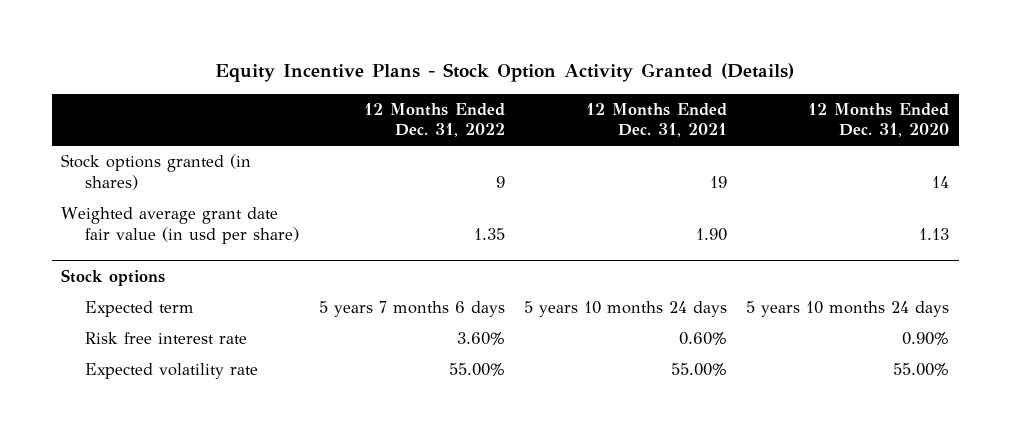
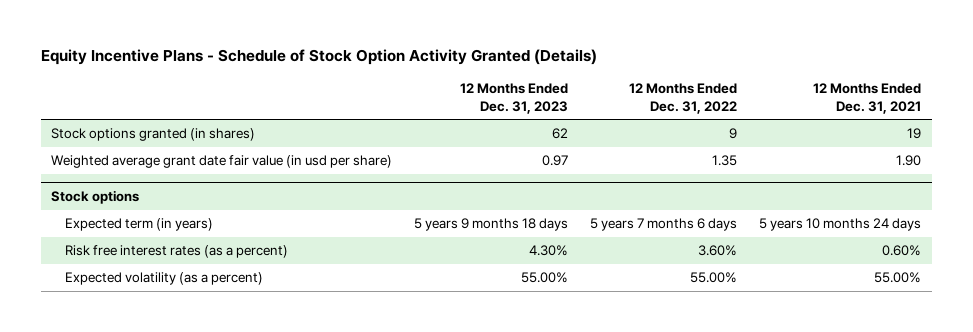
[215,63,795,83] Equity Incentive Plans - Stock Option Activity Granted (Details) -> [40,49,597,66] Equity Incentive Plans - Schedule of Stock Option Activity Granted (Details)
[808,102,950,138] 12 Months Ended Dec. 31, 2020 -> none
none -> [460,83,569,114] 12 Months Ended Dec. 31, 2023
[85,301,195,318] Expected term -> [64,218,213,232] Expected term (in years)
[85,332,248,345] Risk free interest rate -> [64,245,288,259] Risk free interest rates (as a percent)
[85,363,259,380] Expected volatility rate -> [64,272,263,286] Expected volatility (as a percent)

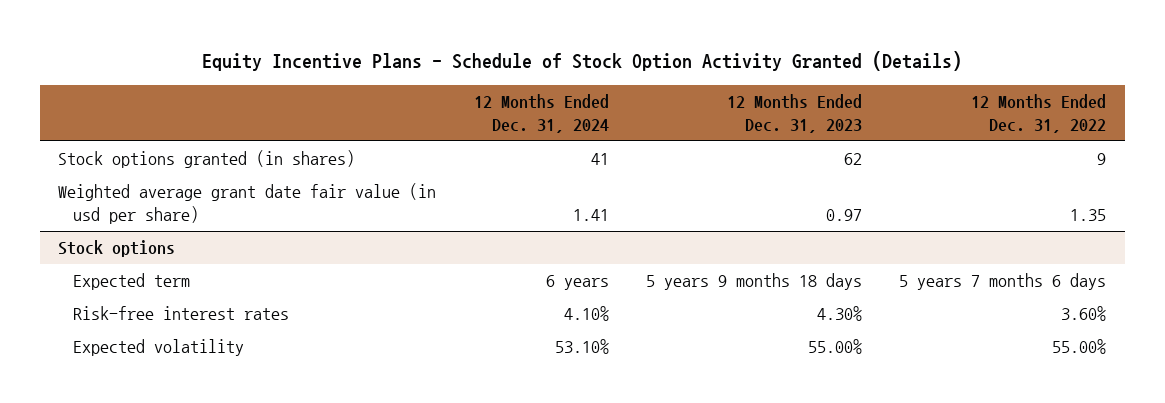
[813,83,922,114] 12 Months Ended Dec. 31, 2021 -> none
none -> [473,93,609,133] 12 Months Ended Dec. 31, 2024
[64,218,213,232] Expected term (in years) -> [73,273,191,291] Expected term
[64,245,288,259] Risk free interest rates (as a percent) -> [73,306,290,321] Risk-free interest rates
[64,272,263,286] Expected volatility (as a percent) -> [73,339,245,357] Expected volatility

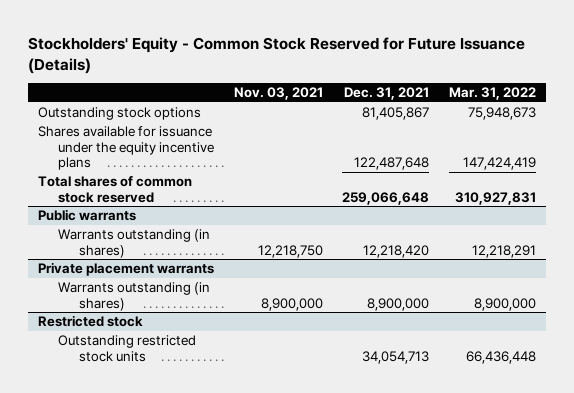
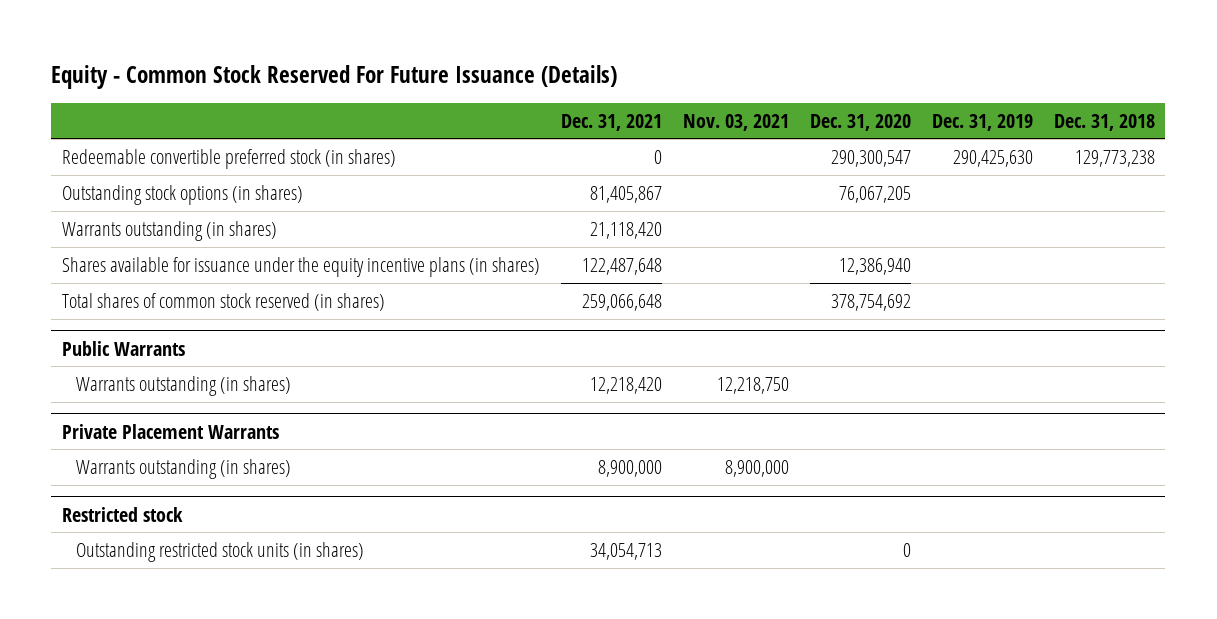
[27,36,525,74] Stockholders' Equity - Common Stock Reserved for Future Issuance (Details) -> [51,64,618,89] Equity - Common Stock Reserved For Future Issuance (Details)
[448,87,536,101] Mar. 31, 2022 -> none
none -> [809,113,911,131] Dec. 31, 2020
none -> [931,113,1033,131] Dec. 31, 2019
none -> [1053,113,1155,131] Dec. 31, 2018
none -> [61,149,396,170] Redeemable convertible preferred stock (in shares)
[37,107,201,121] Outstanding stock options -> [61,185,303,206] Outstanding stock options (in shares)
none -> [61,221,277,242] Warrants outstanding (in shares)
[37,126,215,171] Shares available for issuance under the equity incentive plans -> [61,257,540,278] Shares available for issuance under the equity incentive plans (in shares)
[37,176,192,203] Total shares of common stock reserved -> [61,293,385,312] Total shares of common stock reserved (in shares)
[37,209,136,222] Public warrants -> [61,340,185,356] Public Warrants
[37,262,214,277] Private placement warrants -> [61,423,279,439] Private Placement Warrants
[58,335,197,362] Outstanding restricted stock units -> [76,542,365,563] Outstanding restricted stock units (in shares)

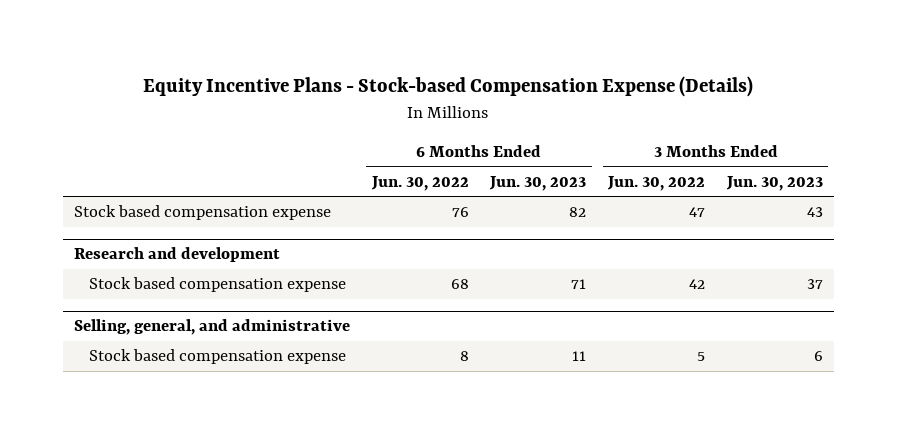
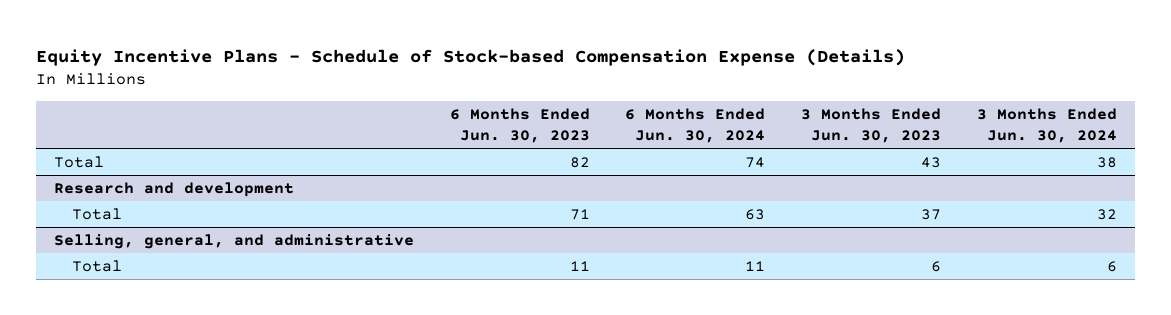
[143,76,754,98] Equity Incentive Plans - Stock-based Compensation Expense (Details) -> [35,48,905,66] Equity Incentive Plans - Schedule of Stock-based Compensation Expense (Details)
[370,175,469,191] Jun. 30, 2022 -> none
[607,175,706,191] Jun. 30, 2022 -> none
none -> [625,107,766,144] 6 Months Ended Jun. 30, 2024
none -> [977,107,1118,144] 3 Months Ended Jun. 30, 2024
[73,205,331,221] Stock based compensation expense -> [53,156,104,169] Total
[89,277,347,293] Stock based compensation expense -> [71,208,122,221] Total
[89,349,347,365] Stock based compensation expense -> [71,260,122,273] Total

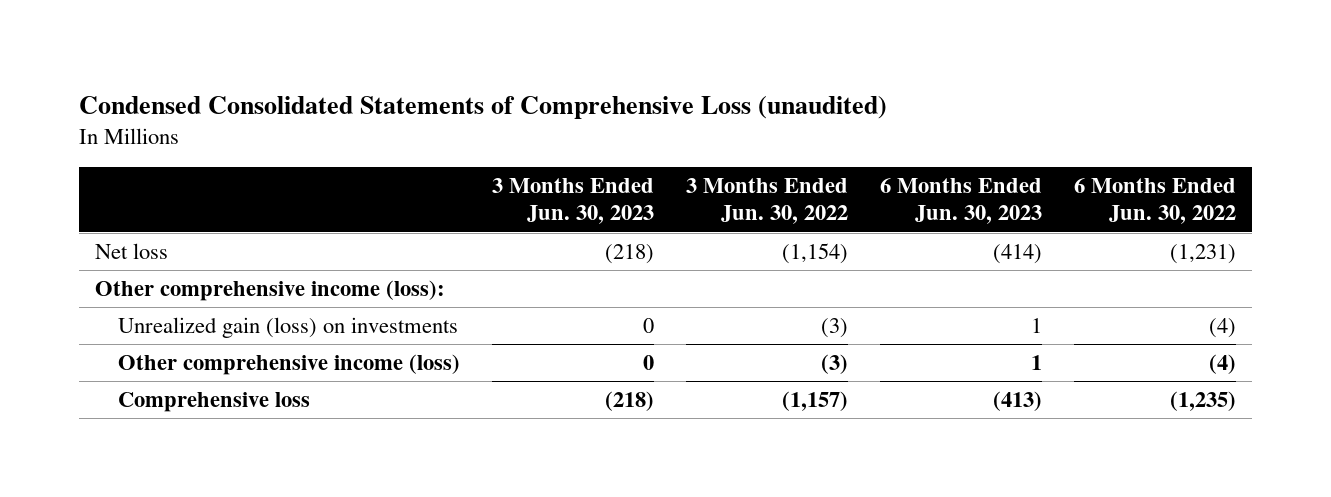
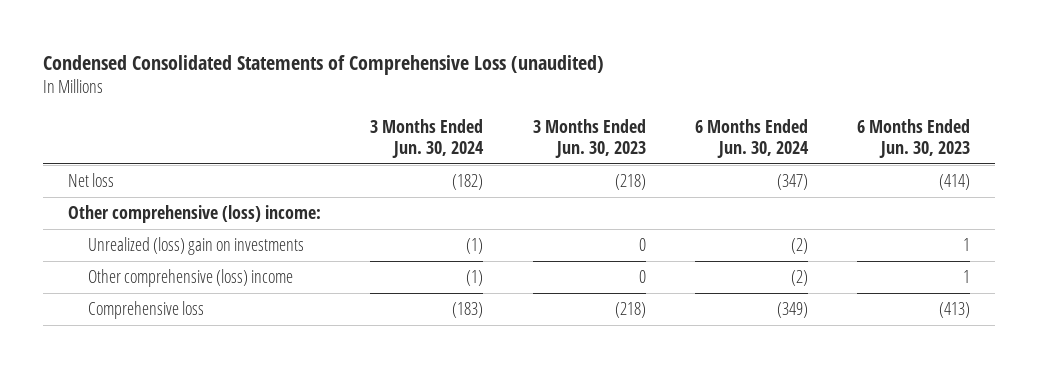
[686,178,849,225] 3 Months Ended Jun. 30, 2022 -> none
[1073,178,1236,225] 6 Months Ended Jun. 30, 2022 -> none
none -> [370,118,485,159] 3 Months Ended Jun. 30, 2024
none -> [694,118,809,159] 6 Months Ended Jun. 30, 2024
[94,280,445,302] Other comprehensive income (loss): -> [67,204,321,223] Other comprehensive (loss) income:
[118,317,459,339] Unrealized gain (loss) on investments -> [88,236,305,255] Unrealized (loss) gain on investments
[118,354,461,376] Other comprehensive income (loss) -> [88,268,294,287] Other comprehensive (loss) income

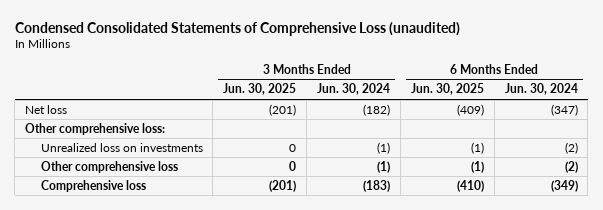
[532,118,646,159] 3 Months Ended Jun. 30, 2023 -> none
[857,118,971,159] 6 Months Ended Jun. 30, 2023 -> none
none -> [223,83,297,96] Jun. 30, 2025
none -> [410,83,484,96] Jun. 30, 2025
[67,204,321,223] Other comprehensive (loss) income: -> [25,122,166,135] Other comprehensive loss:
[88,236,305,255] Unrealized (loss) gain on investments -> [40,142,203,152] Unrealized loss on investments
[88,268,294,287] Other comprehensive (loss) income -> [40,160,178,173] Other comprehensive loss

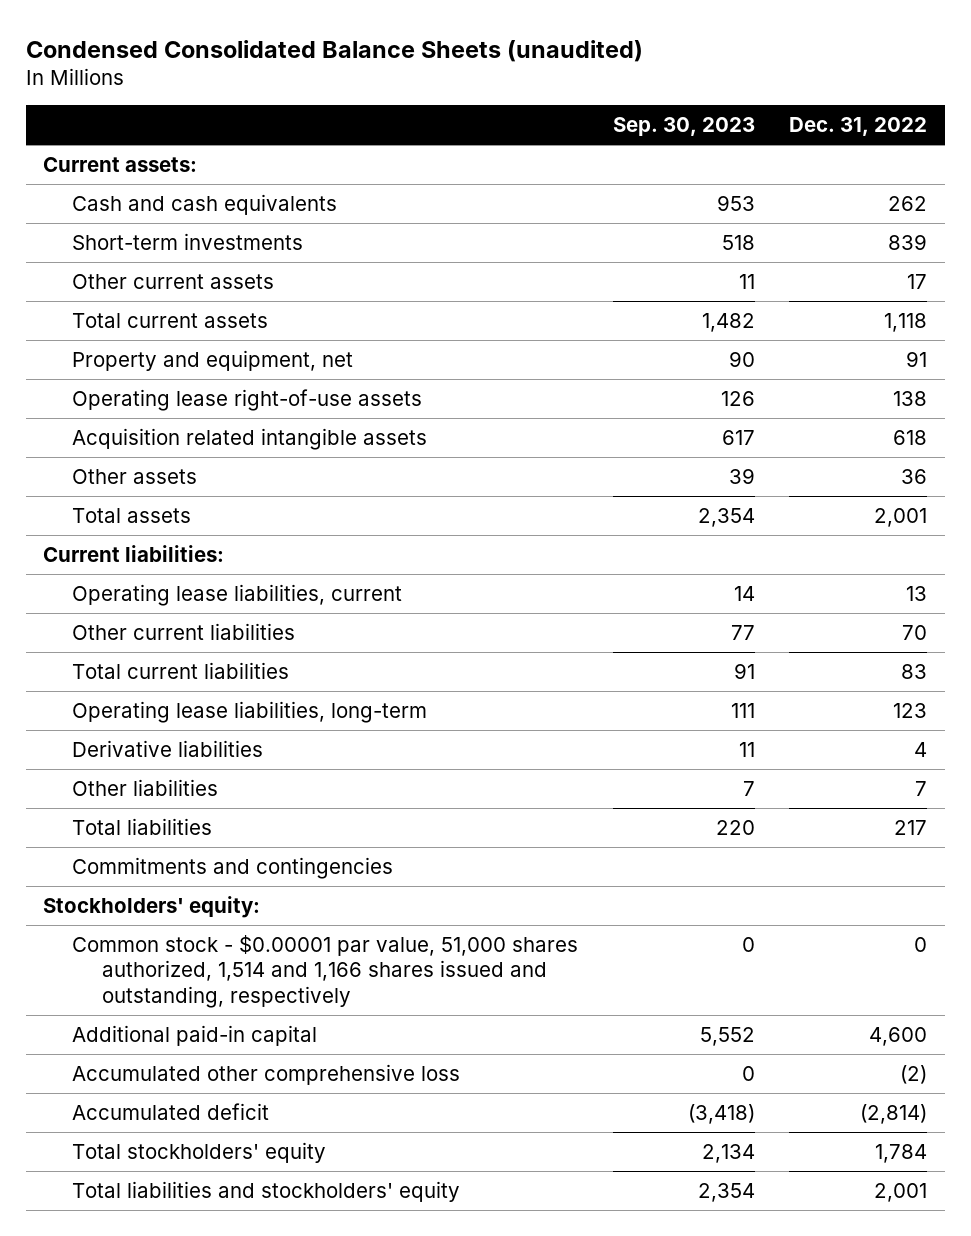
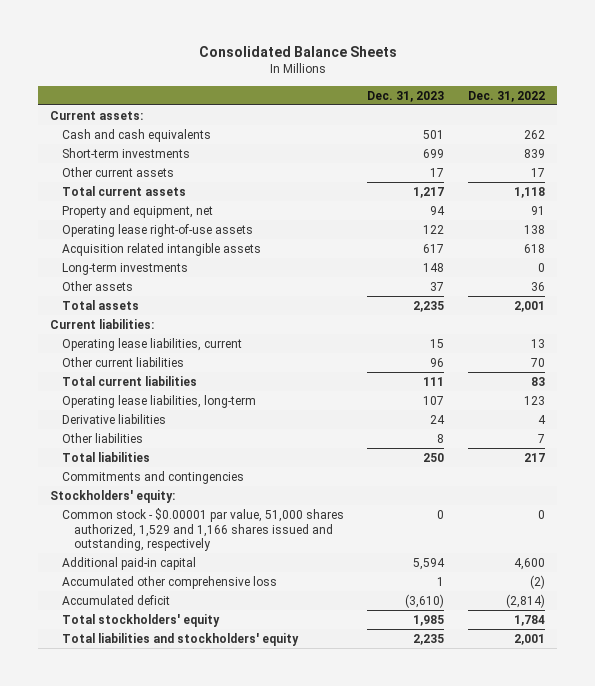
[26,39,644,62] Condensed Consolidated Balance Sheets (unaudited) -> [198,46,397,58] Consolidated Balance Sheets
[612,117,755,137] Sep. 30, 2023 -> none
none -> [367,90,445,102] Dec. 31, 2023
none -> [61,262,188,275] Long-term investments
[72,934,579,1008] Common stock - $0.00001 par value, 51,000 shares authorized, 1,514 and 1,166 shares issued and outstanding, respectively -> [61,507,344,552] Common stock - $0.00001 par value, 51,000 shares authorized, 1,529 and 1,166 shares issued and outstanding, respectively

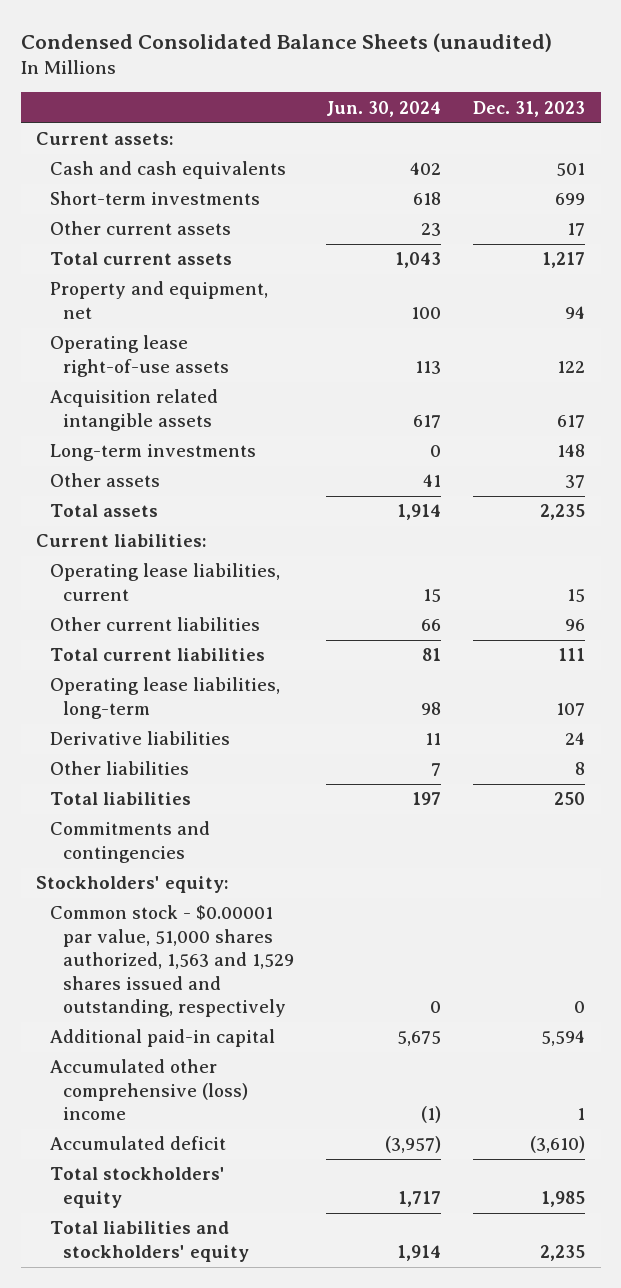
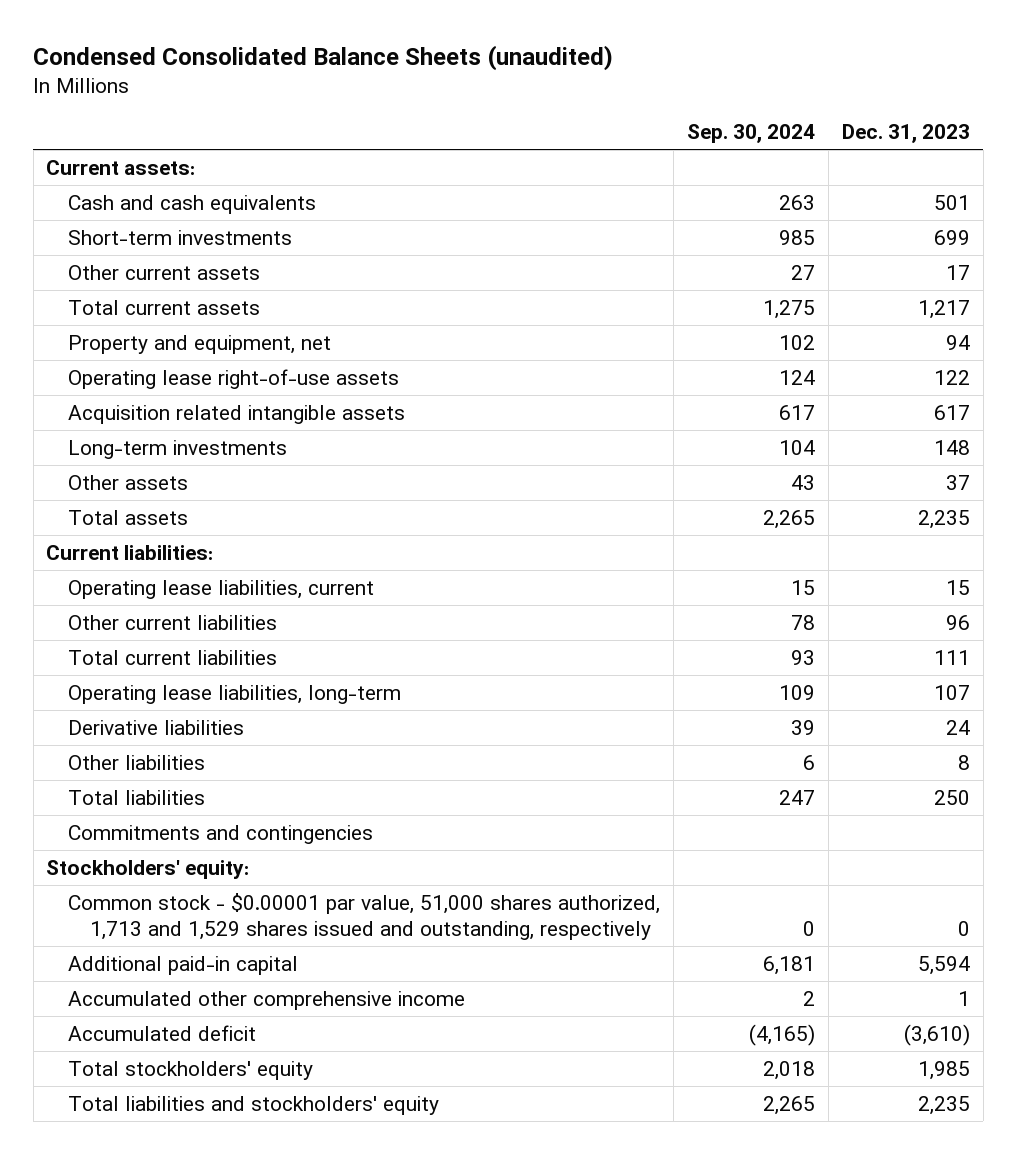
[326,100,442,117] Jun. 30, 2024 -> none
none -> [687,124,816,144] Sep. 30, 2024
[49,905,295,1018] Common stock - $0.00001 par value, 51,000 shares authorized, 1,563 and 1,529 shares issued and outstanding, respectively -> [68,892,661,941] Common stock - $0.00001 par value, 51,000 shares authorized, 1,713 and 1,529 shares issued and outstanding, respectively
[49,1059,249,1121] Accumulated other comprehensive (loss) income -> [68,990,466,1010] Accumulated other comprehensive income

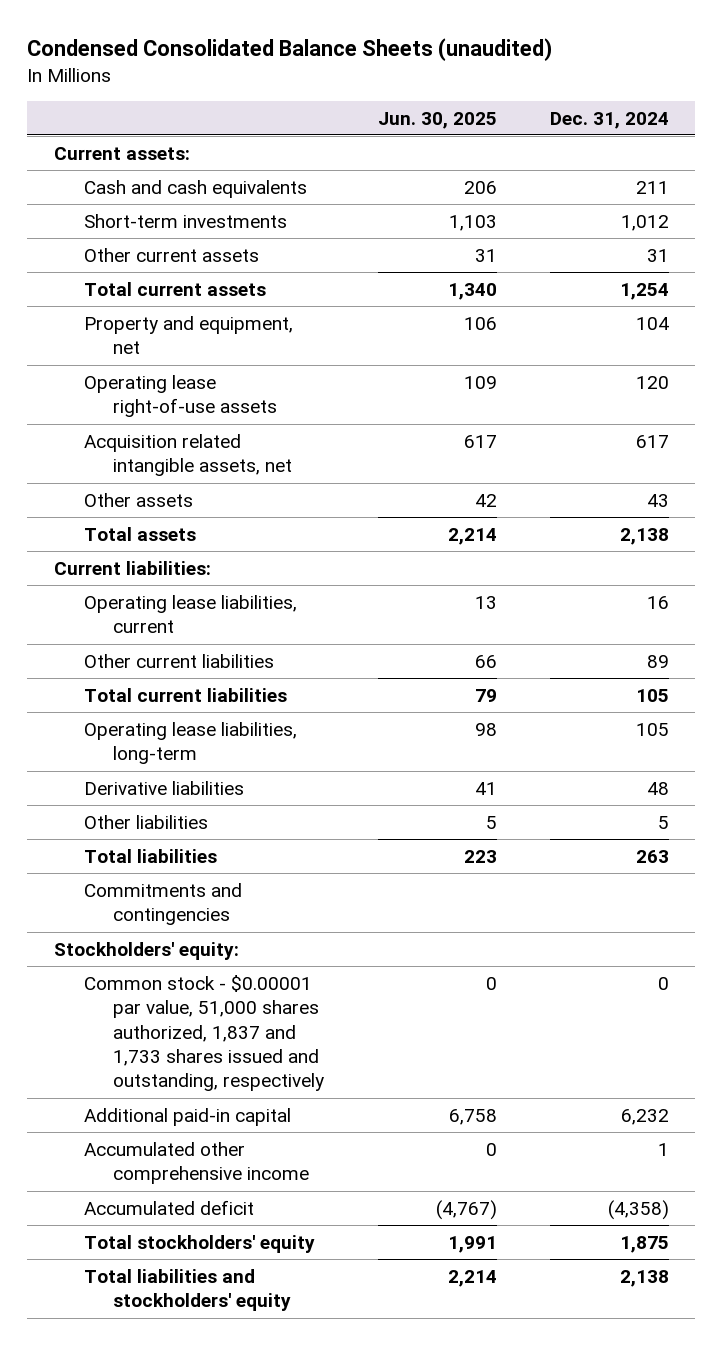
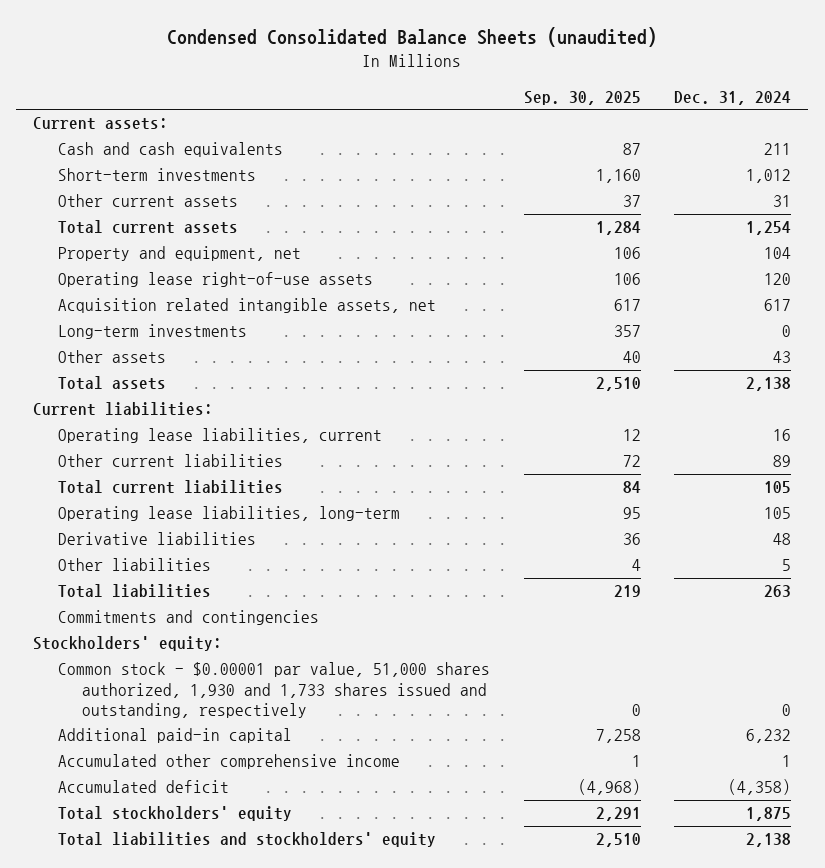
[377,111,497,129] Jun. 30, 2025 -> none
none -> [523,90,641,105] Sep. 30, 2025
none -> [57,324,247,340] Long-term investments
[83,974,325,1092] Common stock - $0.00001 par value, 51,000 shares authorized, 1,837 and 1,733 shares issued and outstanding, respectively -> [57,662,490,718] Common stock - $0.00001 par value, 51,000 shares authorized, 1,930 and 1,733 shares issued and outstanding, respectively

